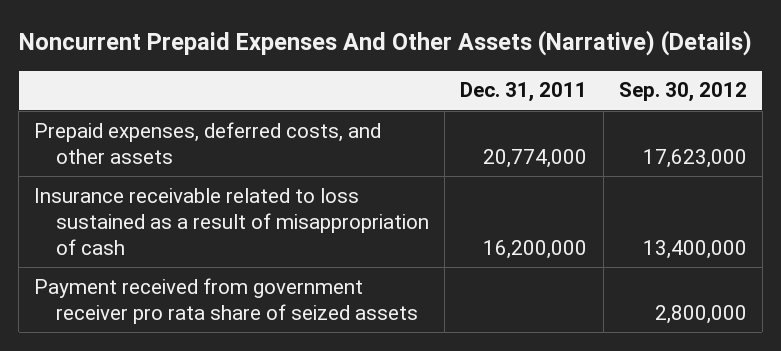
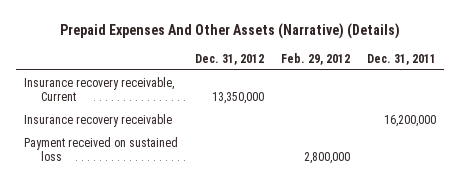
[18,30,752,57] Noncurrent Prepaid Expenses And Other Assets (Narrative) (Details) -> [59,22,400,39] Prepaid Expenses And Other Assets (Narrative) (Details)
[618,82,747,103] Sep. 30, 2012 -> none
none -> [194,53,264,65] Dec. 31, 2012
none -> [280,52,350,65] Feb. 29, 2012
[34,121,382,164] Prepaid expenses, deferred costs, and other assets -> none
none -> [24,76,175,102] Insurance recovery receivable, Current
[34,187,430,255] Insurance receivable related to loss sustained as a result of misappropriation of cash -> [24,113,173,127] Insurance recovery receivable
[34,277,419,324] Payment received from government receiver pro rata share of seized assets -> [24,136,179,162] Payment received on sustained loss

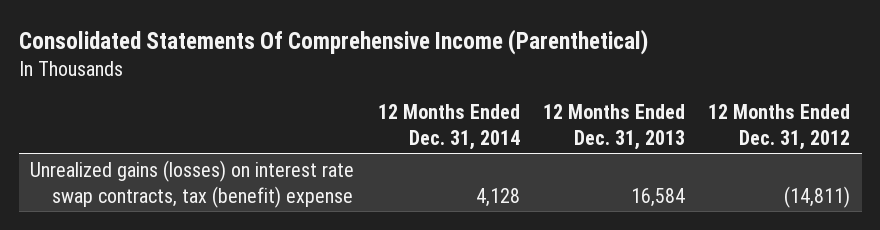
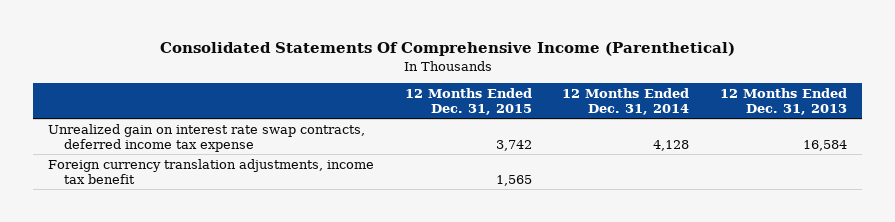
[708,103,851,150] 12 Months Ended Dec. 31, 2012 -> none
none -> [404,87,532,116] 12 Months Ended Dec. 31, 2015
[30,159,355,208] Unrealized gains (losses) on interest rate swap contracts, tax (benefit) expense -> [48,123,366,152] Unrealized gain on interest rate swap contracts, deferred income tax expense
none -> [48,158,375,184] Foreign currency translation adjustments, income tax benefit

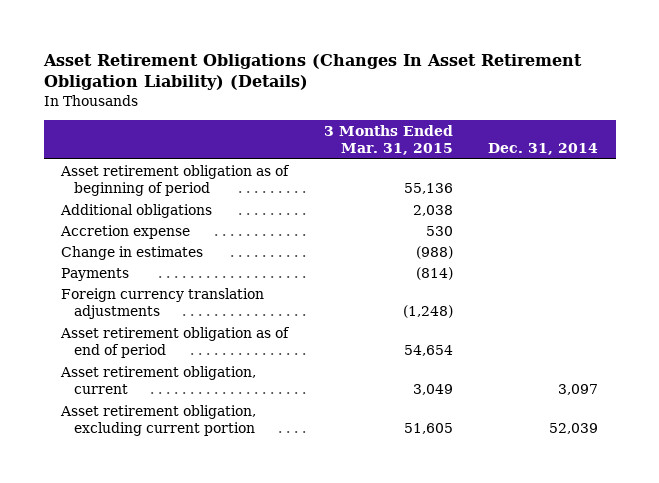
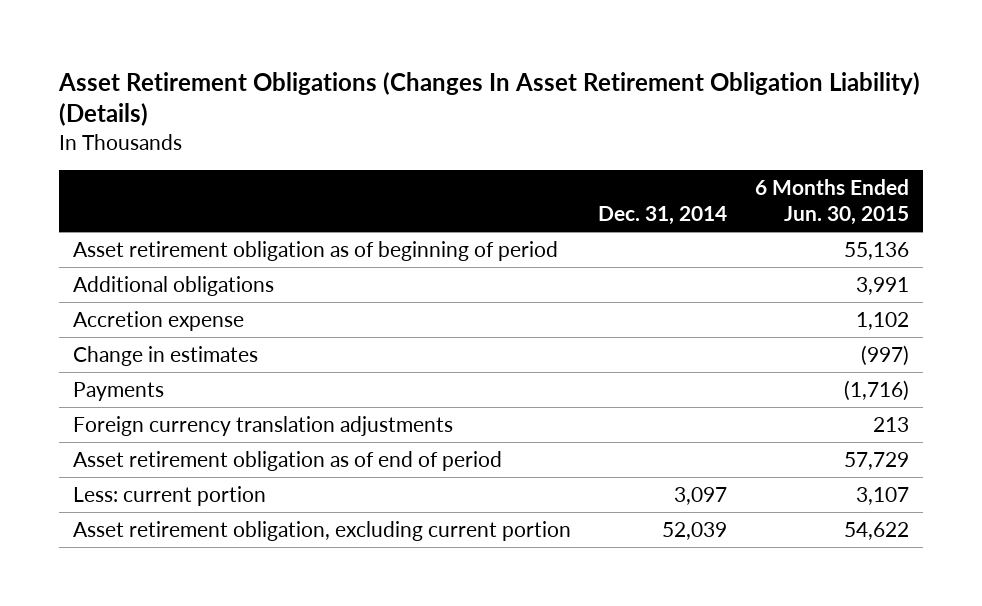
[323,124,453,156] 3 Months Ended Mar. 31, 2015 -> none
none -> [754,178,909,226] 6 Months Ended Jun. 30, 2015
[60,365,257,395] Asset retirement obligation, current -> [73,485,267,506] Less: current portion

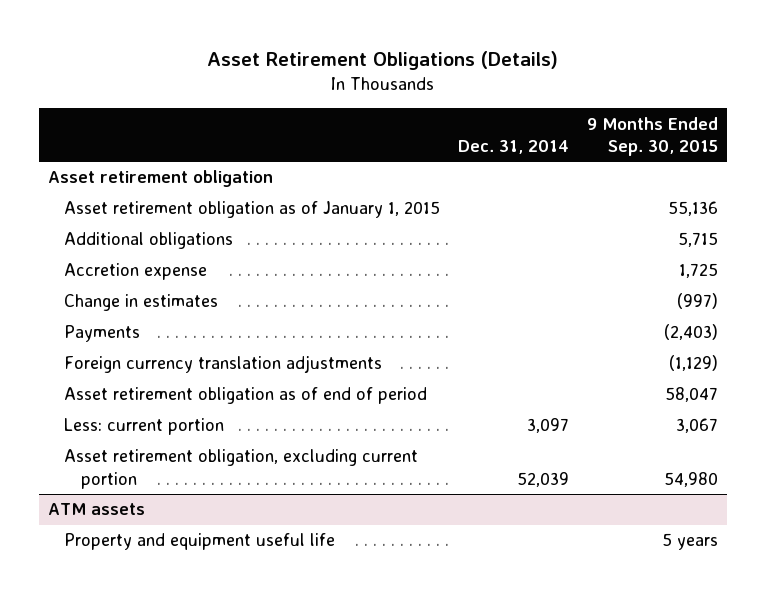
[58,71,921,127] Asset Retirement Obligations (Changes In Asset Retirement Obligation Liability) (Details) -> [206,51,558,71] Asset Retirement Obligations (Details)
[754,178,909,226] 6 Months Ended Jun. 30, 2015 -> none
none -> [587,116,719,157] 9 Months Ended Sep. 30, 2015
none -> [47,170,273,188] Asset retirement obligation
[73,240,559,261] Asset retirement obligation as of beginning of period -> [64,201,441,219] Asset retirement obligation as of January 1, 2015
none -> [47,503,145,516] ATM assets
none -> [64,533,336,551] Property and equipment useful life

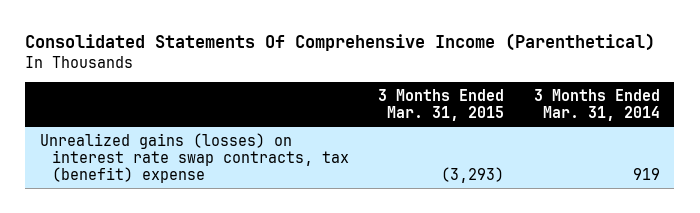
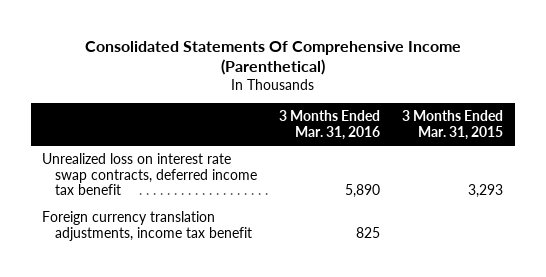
[533,88,660,122] 3 Months Ended Mar. 31, 2014 -> none
none -> [278,110,380,141] 3 Months Ended Mar. 31, 2016
[40,132,349,183] Unrealized gains (losses) on interest rate swap contracts, tax (benefit) expense -> [42,152,257,196] Unrealized loss on interest rate swap contracts, deferred income tax benefit
[441,166,505,183] (3,293) -> [468,184,504,199] 3,293
none -> [42,210,252,241] Foreign currency translation adjustments, income tax benefit

